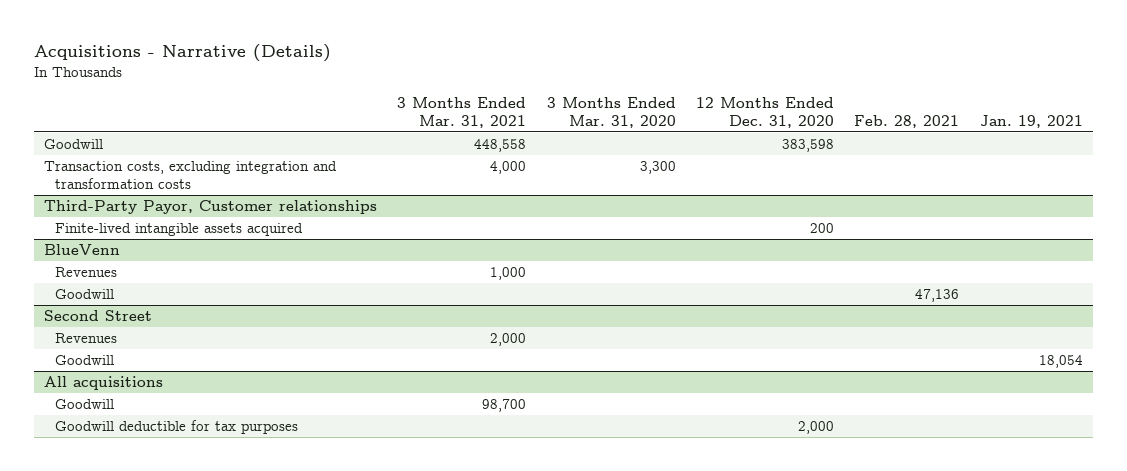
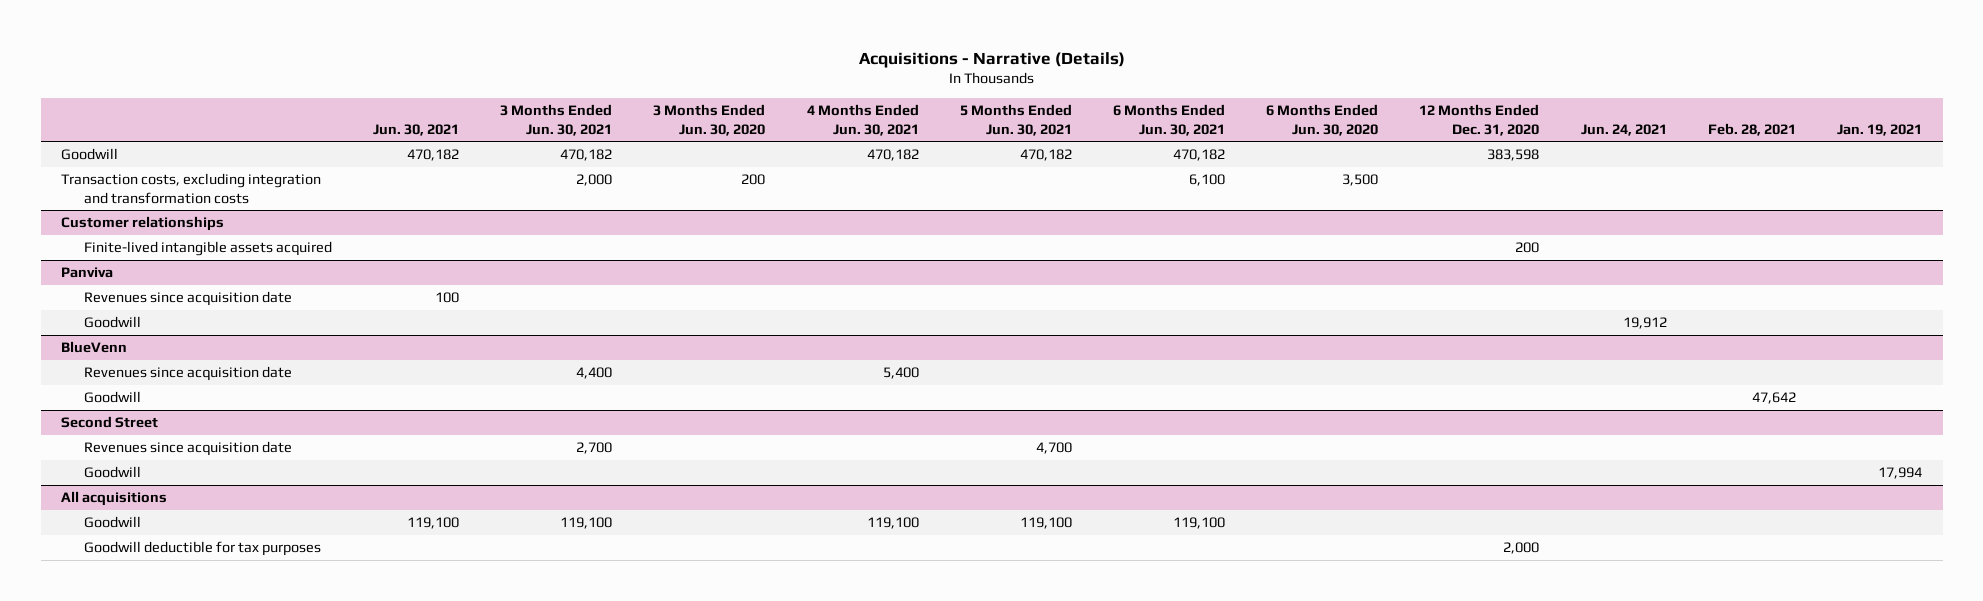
[397,96,527,128] 3 Months Ended Mar. 31, 2021 -> none
[546,96,676,128] 3 Months Ended Mar. 31, 2020 -> none
none -> [372,123,459,136] Jun. 30, 2021
none -> [500,104,613,136] 3 Months Ended Jun. 30, 2021
none -> [653,104,766,136] 3 Months Ended Jun. 30, 2020
none -> [806,104,919,136] 4 Months Ended Jun. 30, 2021
none -> [959,104,1072,136] 5 Months Ended Jun. 30, 2021
none -> [1112,104,1225,136] 6 Months Ended Jun. 30, 2021
none -> [1266,104,1379,136] 6 Months Ended Jun. 30, 2020
none -> [1580,123,1667,136] Jun. 24, 2021
[43,200,377,215] Third-Party Payor, Customer relationships -> [61,216,225,232] Customer relationships
none -> [61,267,114,279] Panviva
none -> [83,291,292,307] Revenues since acquisition date
none -> [83,316,141,329] Goodwill
[55,267,118,278] Revenues -> [83,366,292,382] Revenues since acquisition date
[915,289,960,303] 47,136 -> [1751,392,1796,405] 47,642
[55,333,118,344] Revenues -> [83,441,292,457] Revenues since acquisition date
[1038,355,1083,369] 18,054 -> [1878,467,1923,480] 17,994

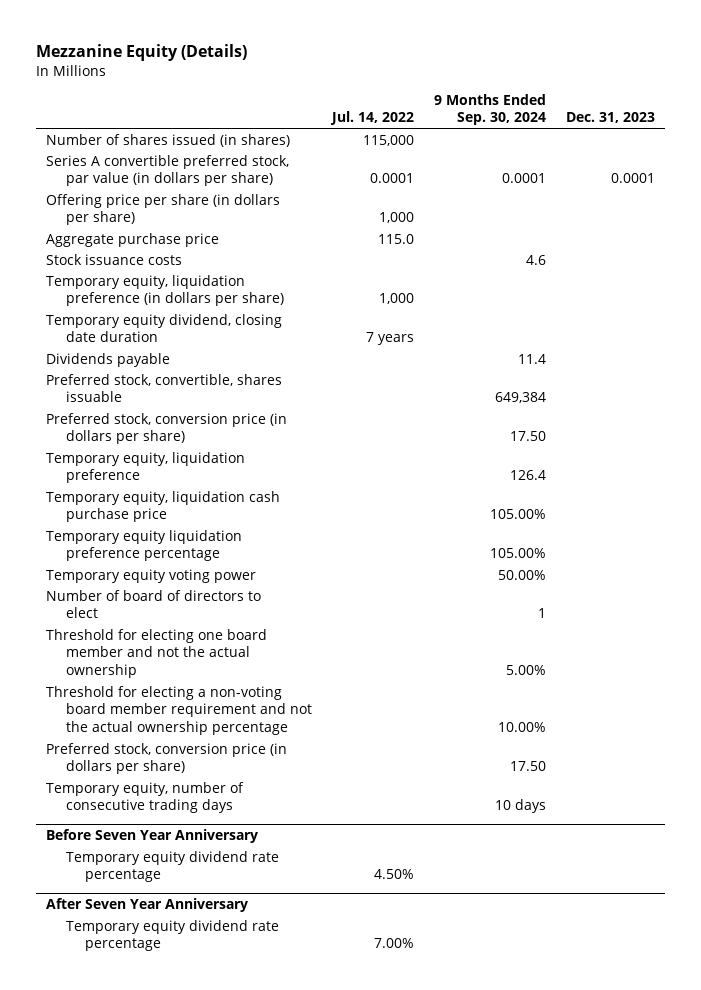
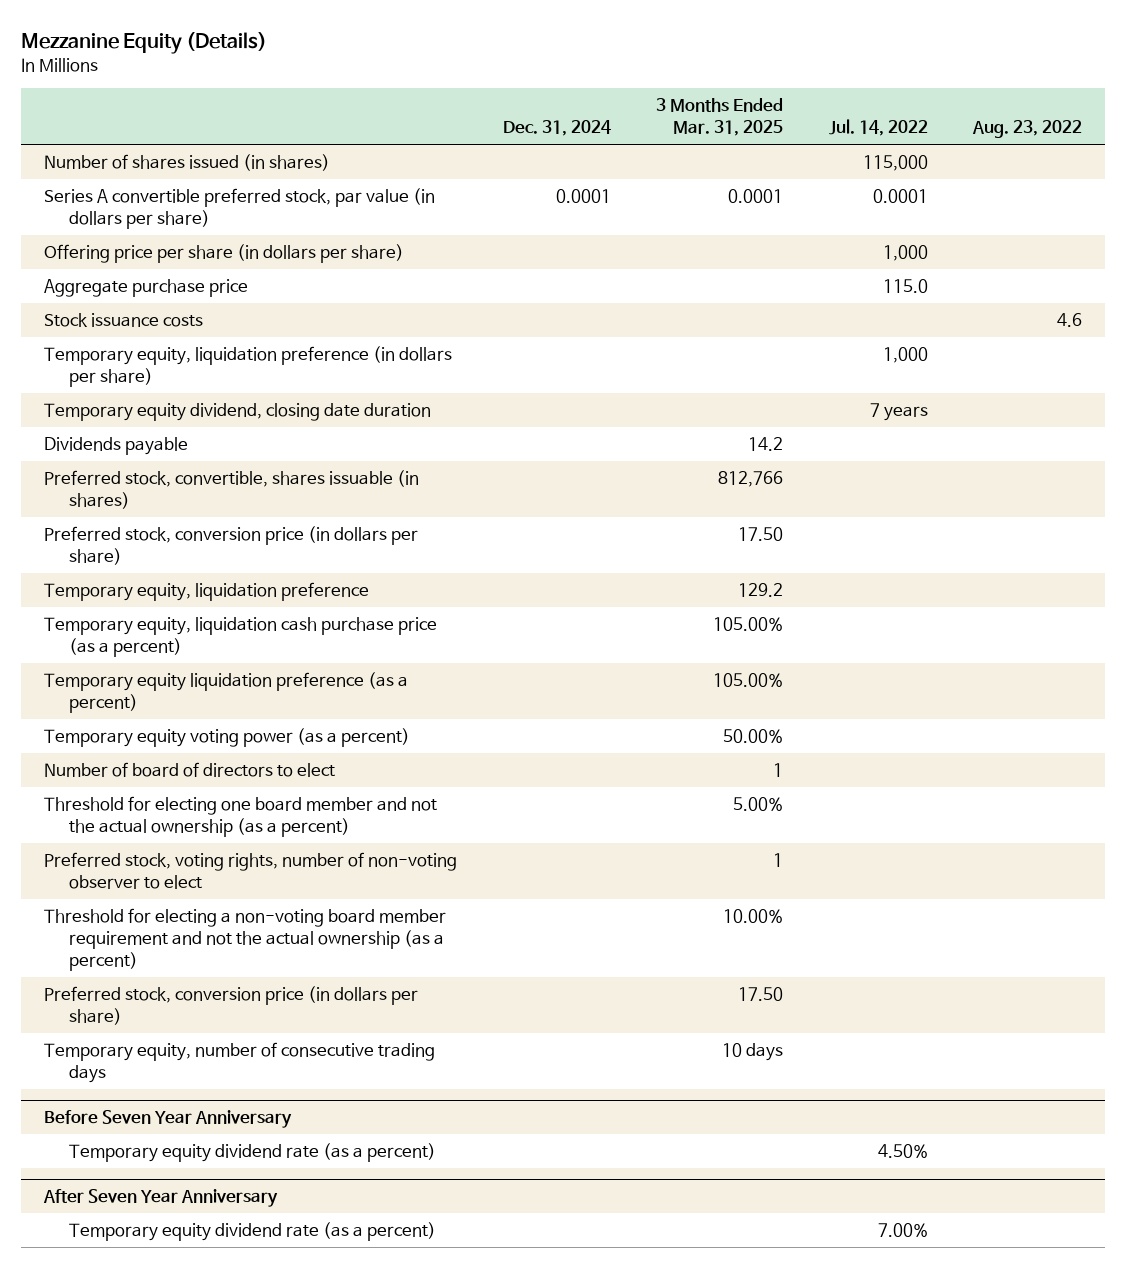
[434,93,547,126] 9 Months Ended Sep. 30, 2024 -> none
[566,112,656,124] Dec. 31, 2023 -> none
none -> [502,120,611,137] Dec. 31, 2024
none -> [656,98,784,137] 3 Months Ended Mar. 31, 2025
none -> [972,120,1083,139] Aug. 23, 2022
[45,373,282,403] Preferred stock, convertible, shares issuable -> [44,470,420,510] Preferred stock, convertible, shares issuable (in shares)
[45,490,280,523] Temporary equity, liquidation cash purchase price -> [44,617,438,658] Temporary equity, liquidation cash purchase price (as a percent)
[45,529,242,562] Temporary equity liquidation preference percentage -> [44,672,409,714] Temporary equity liquidation preference (as a percent)
[45,568,256,583] Temporary equity voting power -> [44,728,411,748] Temporary equity voting power (as a percent)
[45,628,267,678] Threshold for electing one board member and not the actual ownership -> [44,796,438,838] Threshold for electing one board member and not the actual ownership (as a percent)
none -> [44,852,458,890] Preferred stock, voting rights, number of non-voting observer to elect
[45,685,312,735] Threshold for electing a non-voting board member requirement and not the actual ownership percentage -> [44,908,447,972] Threshold for electing a non-voting board member requirement and not the actual ownership (as a percent)
[65,850,279,883] Temporary equity dividend rate percentage -> [69,1143,437,1163] Temporary equity dividend rate (as a percent)
[65,919,279,952] Temporary equity dividend rate percentage -> [69,1222,437,1242] Temporary equity dividend rate (as a percent)

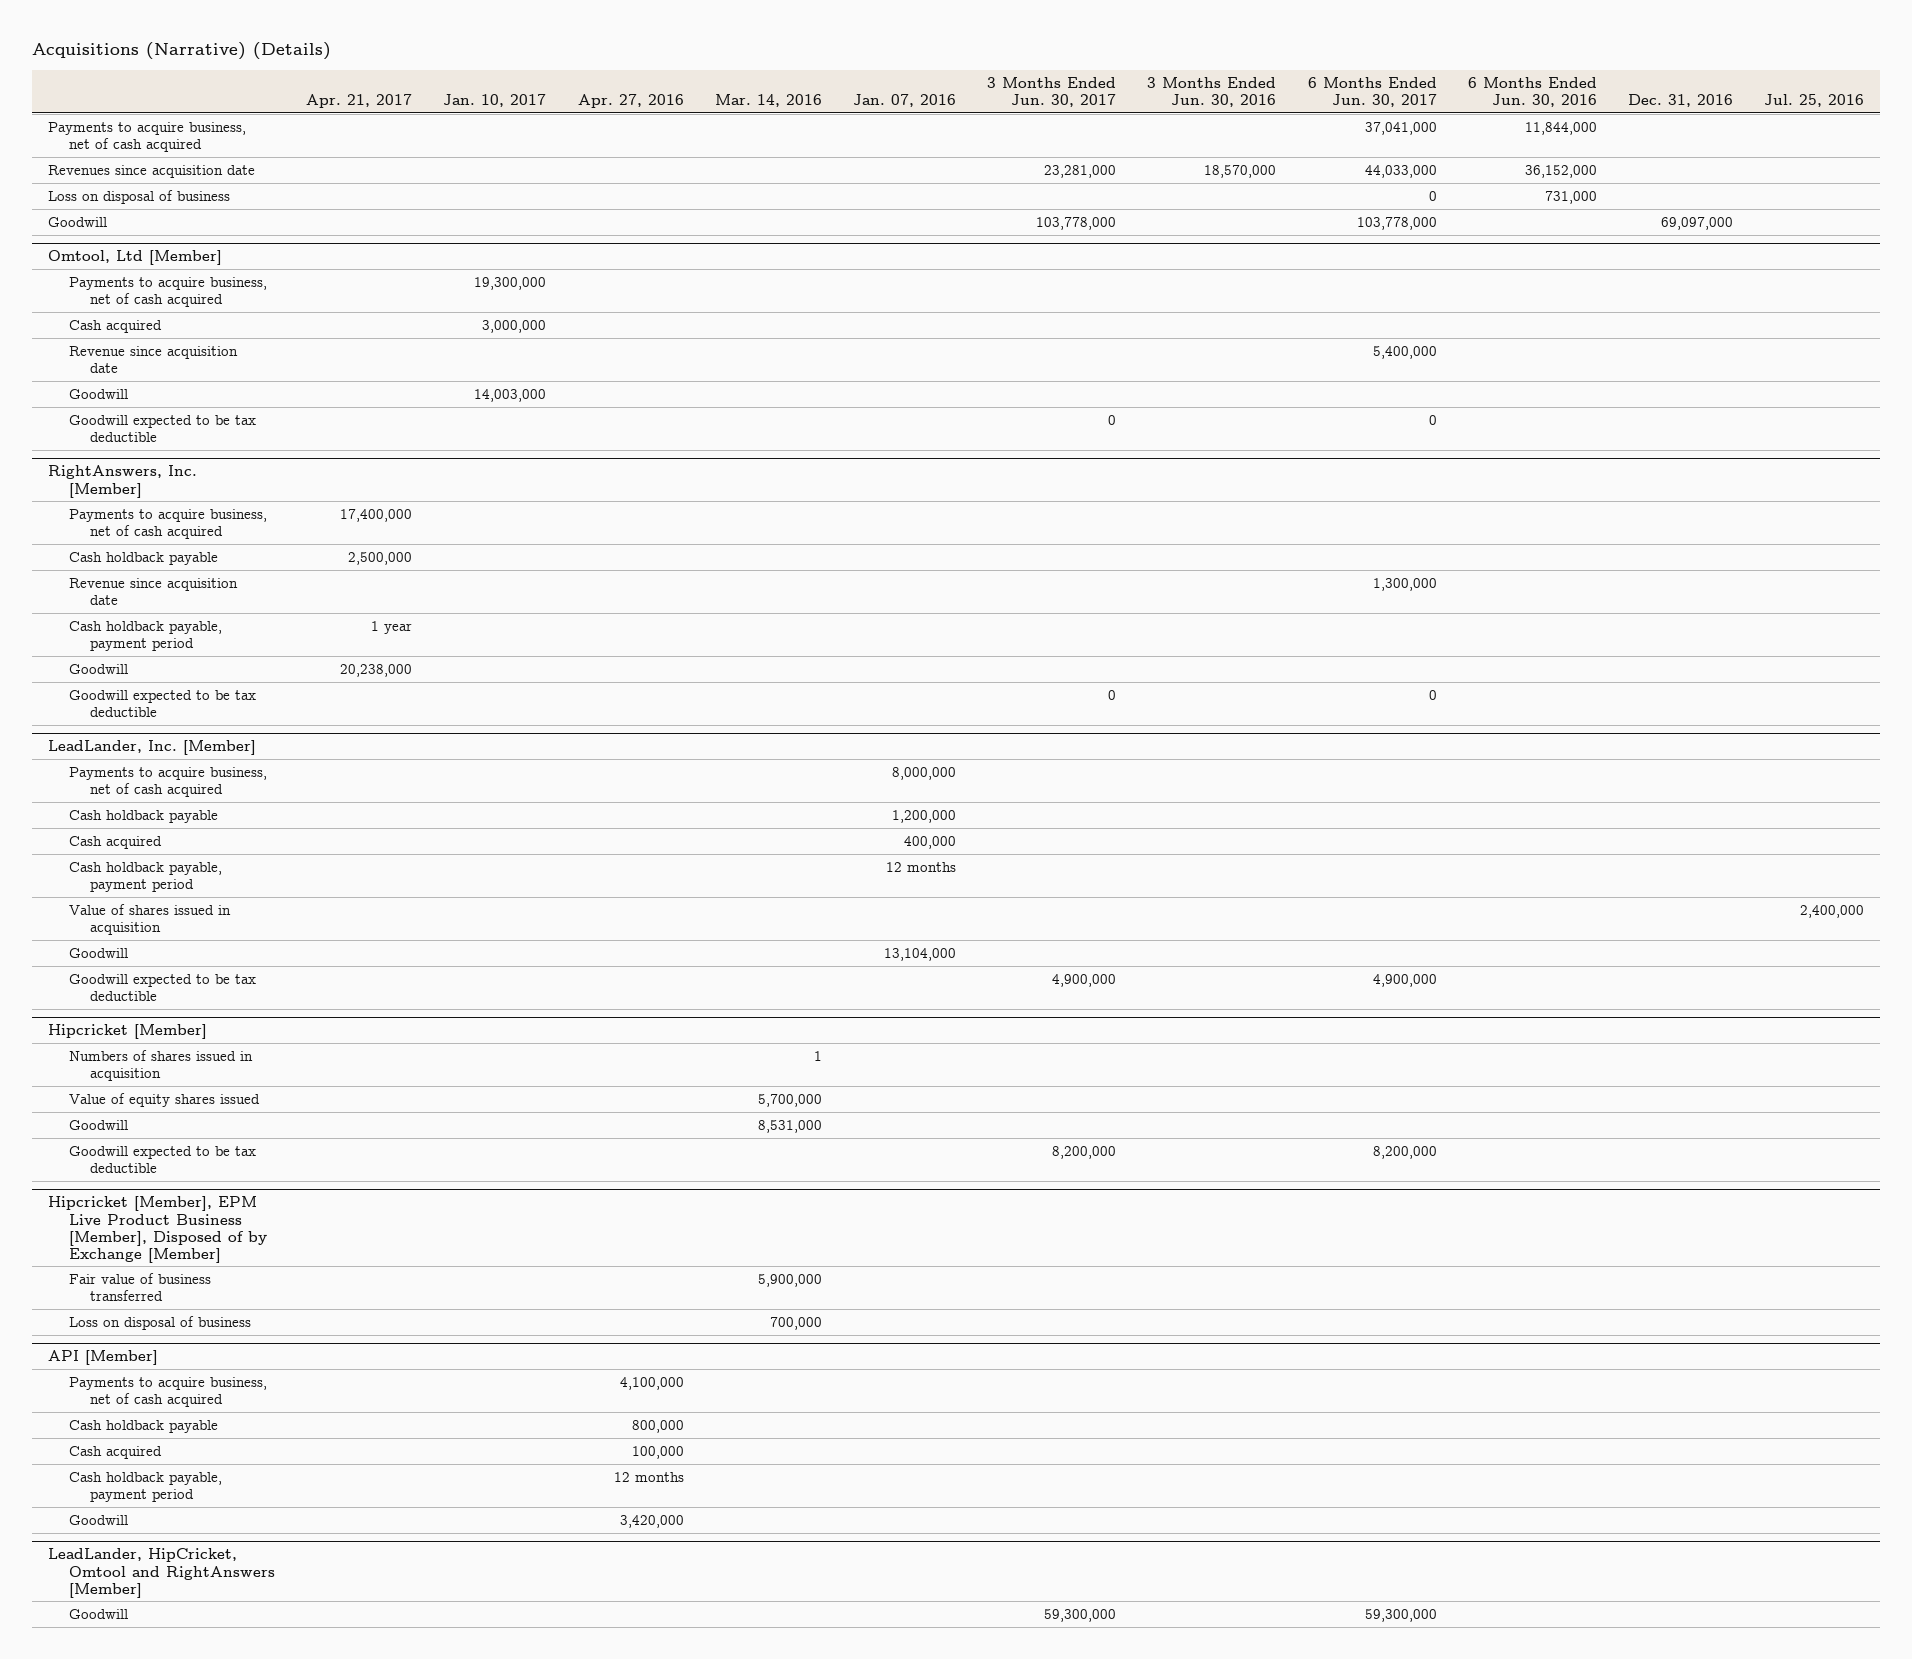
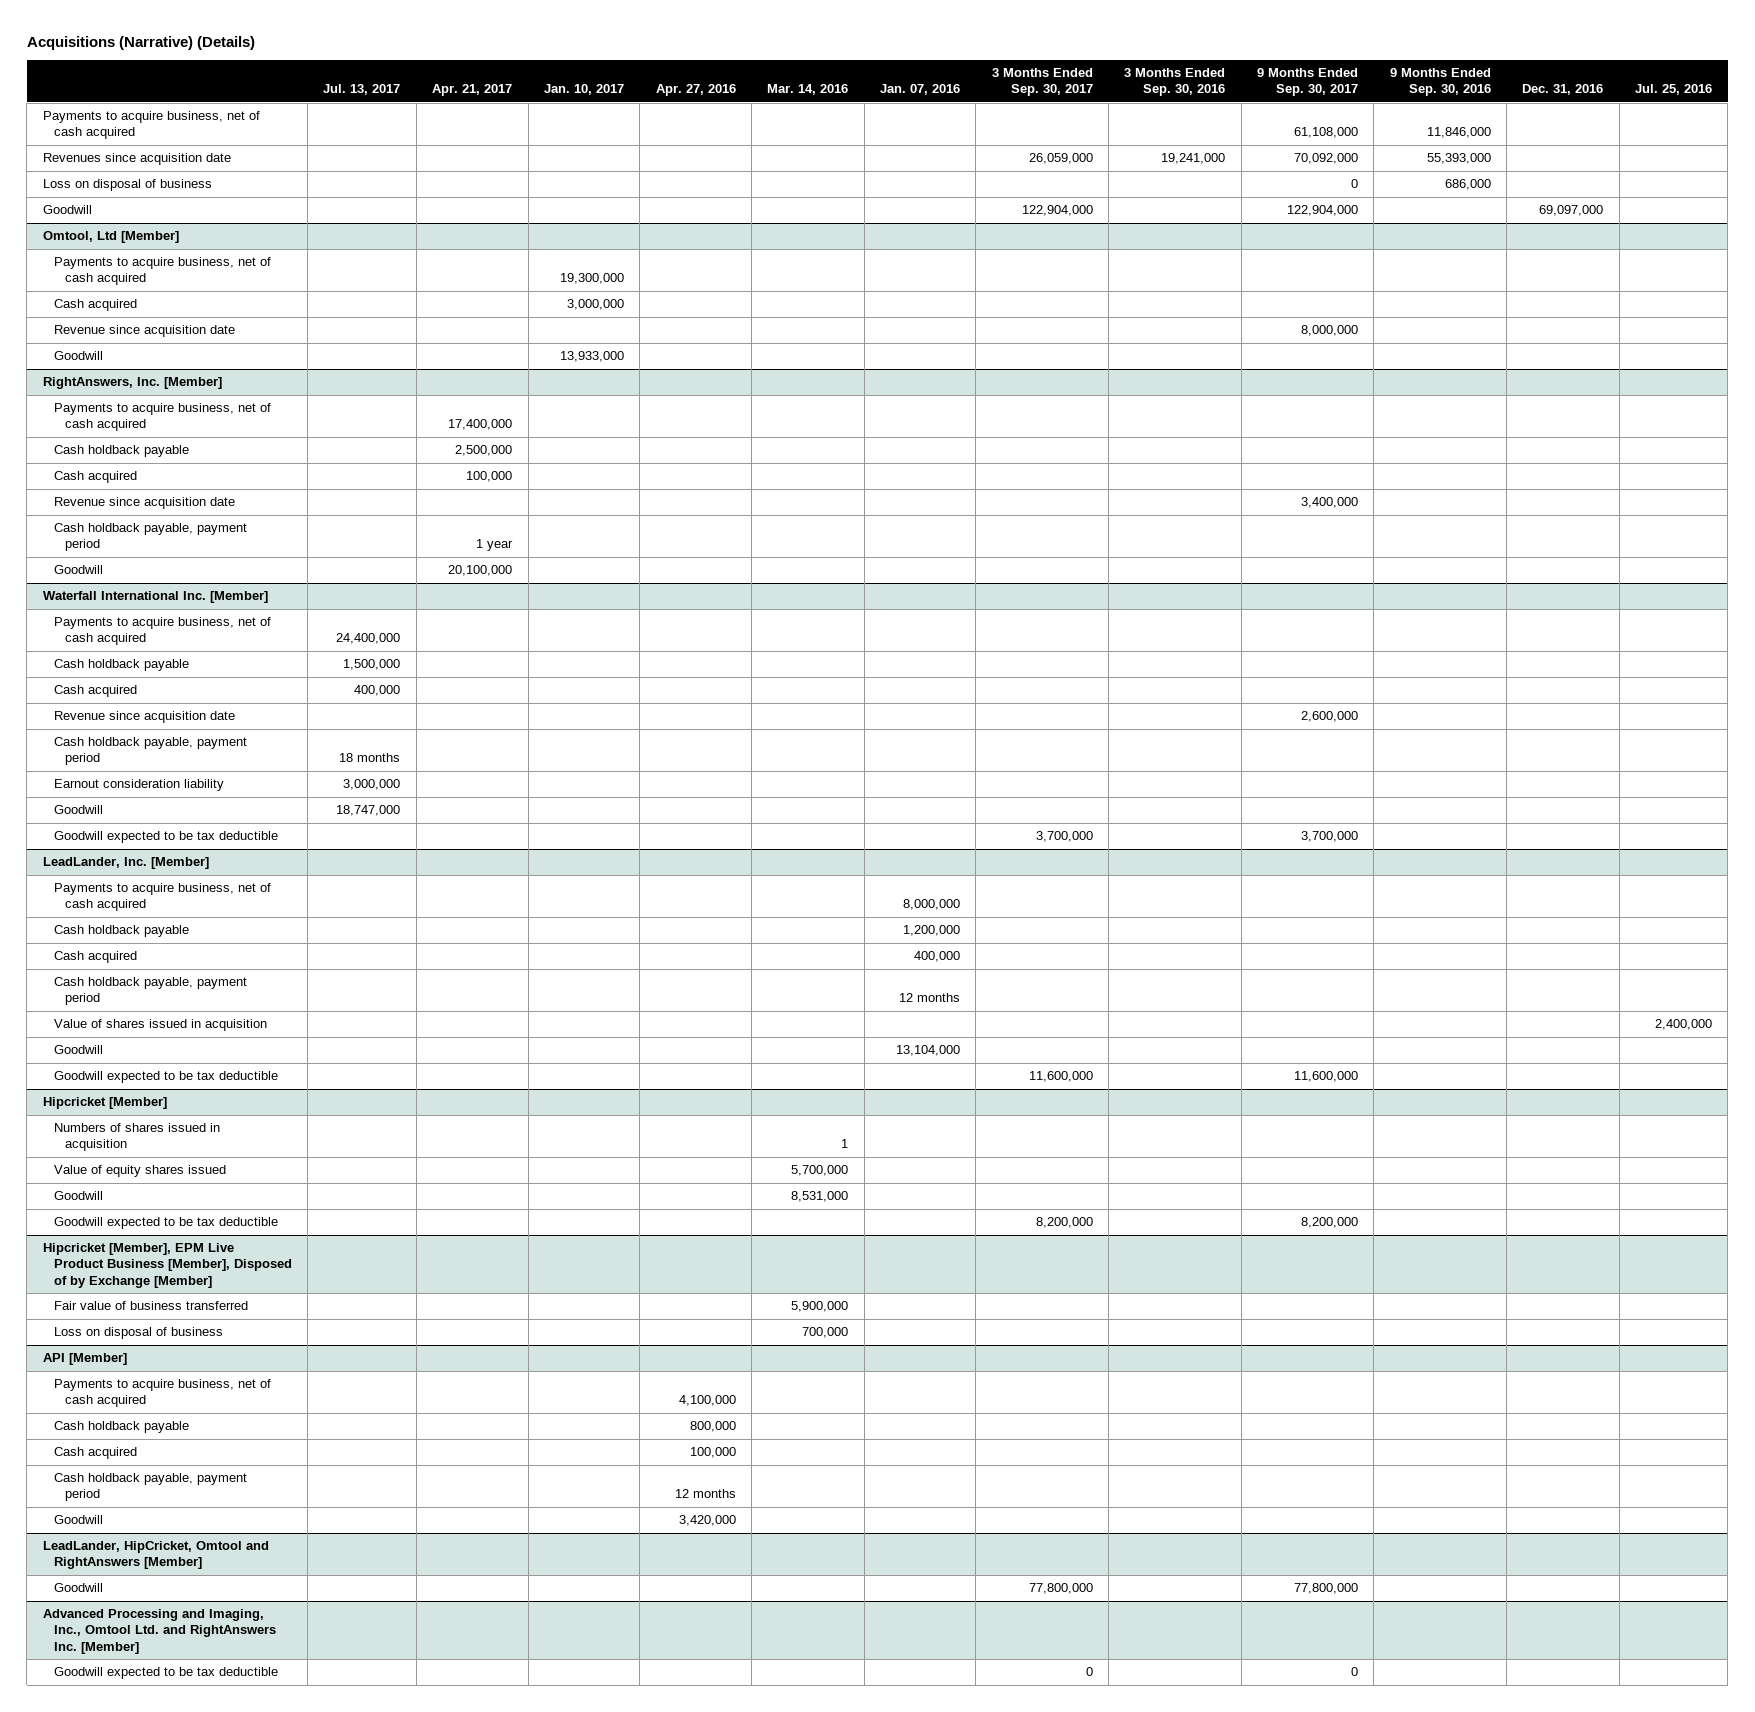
[987,76,1117,107] 3 Months Ended Jun. 30, 2017 -> none
[1147,76,1277,107] 3 Months Ended Jun. 30, 2016 -> none
[1307,76,1437,107] 6 Months Ended Jun. 30, 2017 -> none
[1467,76,1597,107] 6 Months Ended Jun. 30, 2016 -> none
none -> [323,84,401,96] Jul. 13, 2017
none -> [991,68,1093,97] 3 Months Ended Sep. 30, 2017
none -> [1124,68,1226,97] 3 Months Ended Sep. 30, 2016
none -> [1256,68,1358,97] 9 Months Ended Sep. 30, 2017
none -> [1389,68,1491,97] 9 Months Ended Sep. 30, 2016
[68,414,256,443] Goodwill expected to be tax deductible -> none
[474,388,547,402] 14,003,000 -> [559,351,624,363] 13,933,000
none -> [53,471,137,484] Cash acquired
[68,689,256,718] Goodwill expected to be tax deductible -> none
[340,663,413,677] 20,238,000 -> [448,565,513,577] 20,100,000
none -> [42,591,268,604] Waterfall International Inc. [Member]
none -> [53,617,271,646] Payments to acquire business, net of cash acquired
none -> [53,659,189,672] Cash holdback payable
none -> [53,685,137,698] Cash acquired
none -> [53,711,235,724] Revenue since acquisition date
none -> [53,737,247,766] Cash holdback payable, payment period
none -> [53,779,224,792] Earnout consideration liability
none -> [53,805,103,815] Goodwill
none -> [53,831,278,844] Goodwill expected to be tax deductible
none -> [42,1609,276,1654] Advanced Processing and Imaging, Inc., Omtool Ltd. and RightAnswers Inc. [Member]
none -> [53,1667,278,1680] Goodwill expected to be tax deductible

